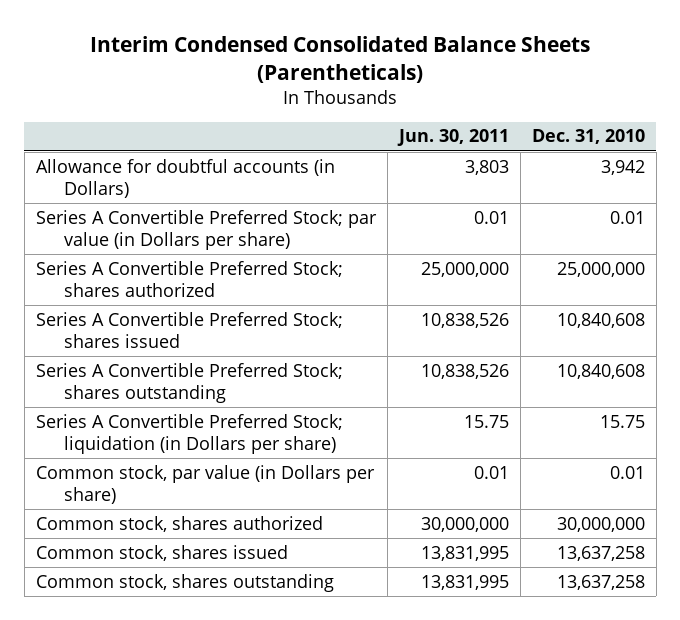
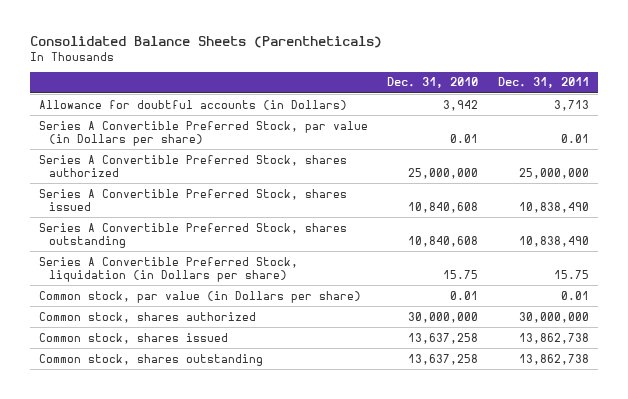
[90,36,591,83] Interim Condensed Consolidated Balance Sheets (Parentheticals) -> [29,36,382,49] Consolidated Balance Sheets (Parentheticals)
[396,129,509,147] Jun. 30, 2011 -> none
none -> [497,77,589,89] Dec. 31, 2011
[35,209,377,250] Series A Convertible Preferred Stock; par value (in Dollars per share) -> [39,120,369,146] Series A Convertible Preferred Stock, par value (in Dollars per share)
[35,260,343,297] Series A Convertible Preferred Stock; shares authorized -> [39,154,348,177] Series A Convertible Preferred Stock, shares authorized
[35,311,343,348] Series A Convertible Preferred Stock; shares issued -> [39,188,348,211] Series A Convertible Preferred Stock, shares issued
[35,362,343,403] Series A Convertible Preferred Stock; shares outstanding -> [39,222,348,248] Series A Convertible Preferred Stock, shares outstanding
[35,413,343,454] Series A Convertible Preferred Stock; liquidation (in Dollars per share) -> [39,256,299,282] Series A Convertible Preferred Stock, liquidation (in Dollars per share)

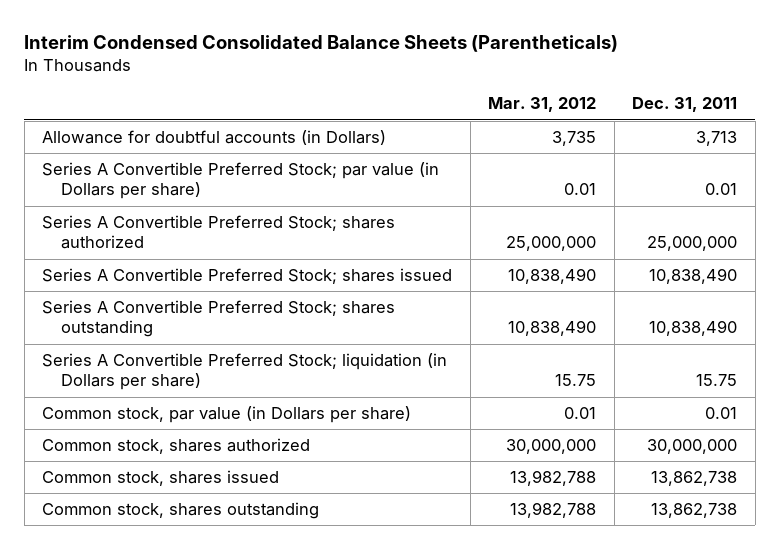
[29,36,382,49] Consolidated Balance Sheets (Parentheticals) -> [24,35,619,53] Interim Condensed Consolidated Balance Sheets (Parentheticals)
[387,77,479,89] Dec. 31, 2010 -> none
none -> [488,97,597,113] Mar. 31, 2012
[39,120,369,146] Series A Convertible Preferred Stock, par value (in Dollars per share) -> [42,162,440,200] Series A Convertible Preferred Stock; par value (in Dollars per share)
[39,154,348,177] Series A Convertible Preferred Stock, shares authorized -> [42,215,396,250] Series A Convertible Preferred Stock; shares authorized
[39,188,348,211] Series A Convertible Preferred Stock, shares issued -> [42,268,453,285] Series A Convertible Preferred Stock; shares issued
[39,222,348,248] Series A Convertible Preferred Stock, shares outstanding -> [42,300,396,338] Series A Convertible Preferred Stock; shares outstanding
[39,256,299,282] Series A Convertible Preferred Stock, liquidation (in Dollars per share) -> [42,353,448,391] Series A Convertible Preferred Stock; liquidation (in Dollars per share)

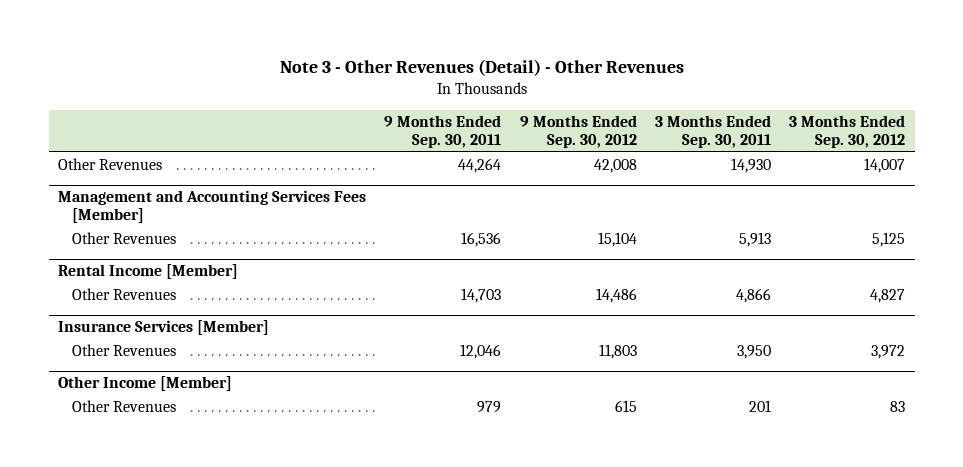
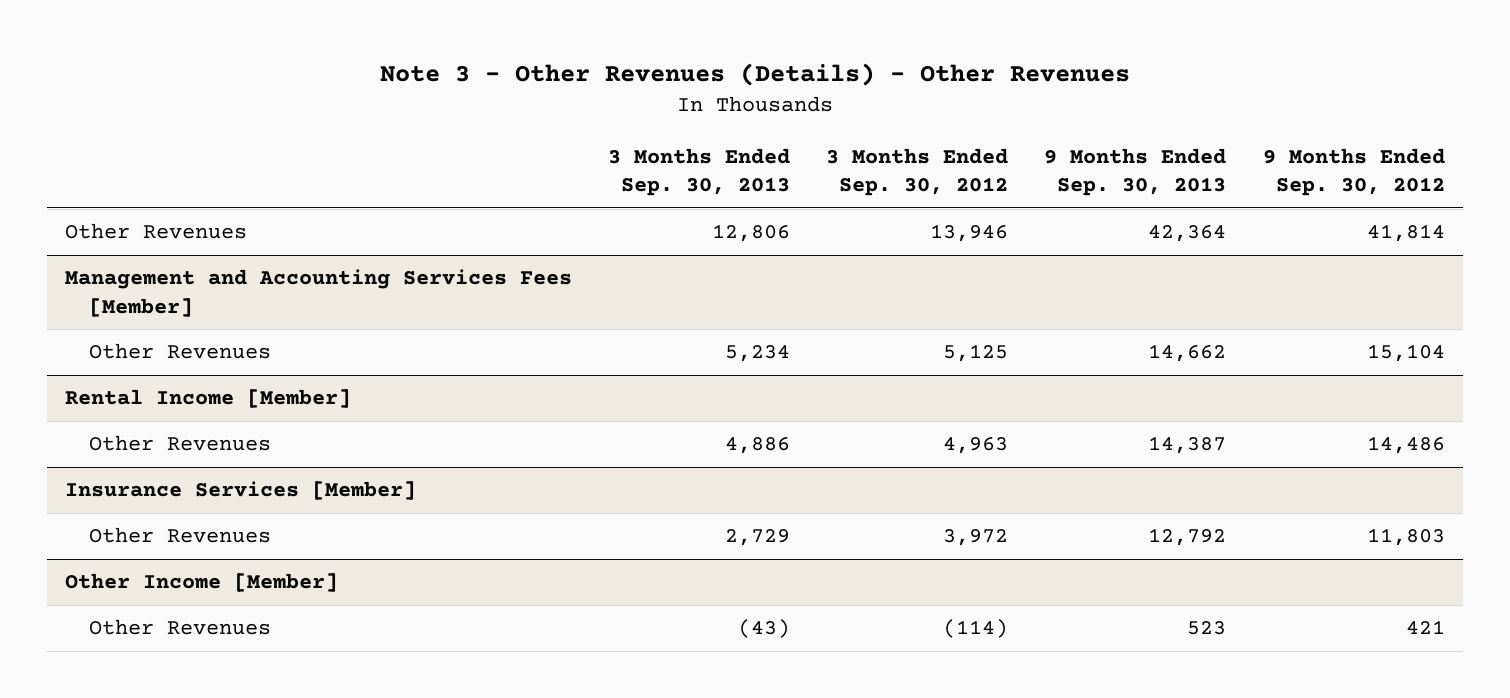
[279,59,684,77] Note 3 - Other Revenues (Detail) - Other Revenues -> [379,63,1130,87] Note 3 - Other Revenues (Details) - Other Revenues
[384,114,502,149] 9 Months Ended Sep. 30, 2011 -> none
[655,114,772,149] 3 Months Ended Sep. 30, 2011 -> none
none -> [608,147,791,197] 3 Months Ended Sep. 30, 2013
none -> [1044,147,1227,197] 9 Months Ended Sep. 30, 2013
[593,159,637,174] 42,008 -> [1366,224,1445,243] 41,814
[864,158,906,174] 14,007 -> [930,224,1009,243] 13,946
[870,289,906,304] 4,827 -> [943,437,1009,455] 4,963
[614,400,637,413] 615 -> [1405,620,1445,635] 421
[890,401,906,413] 83 -> [943,619,1009,639] (114)

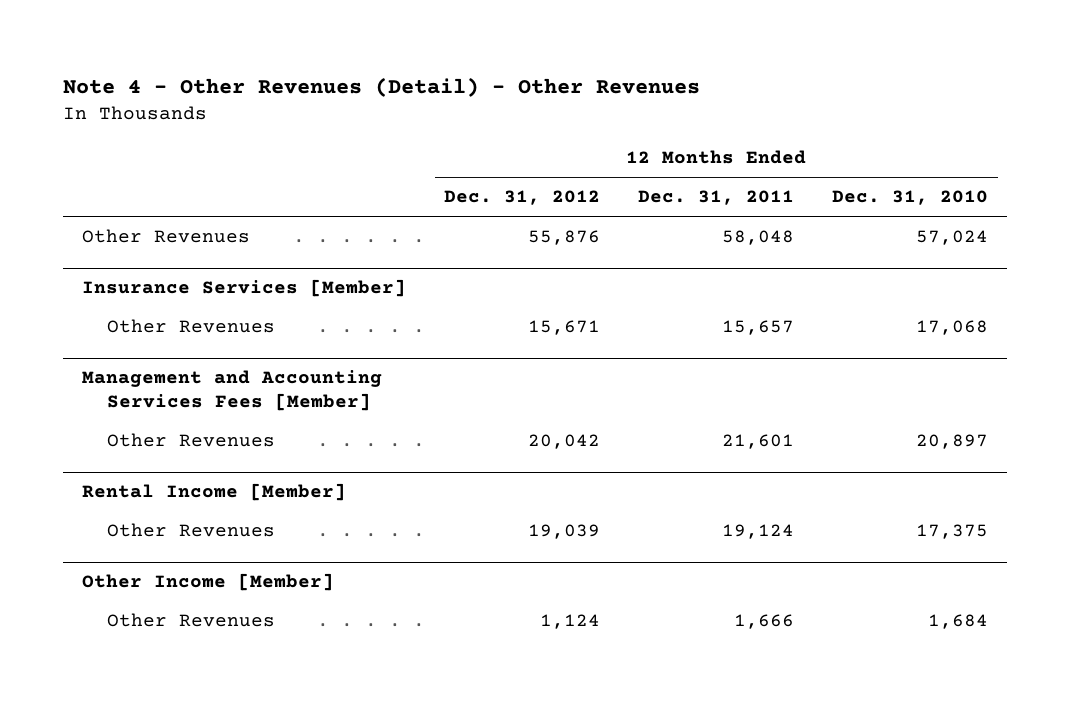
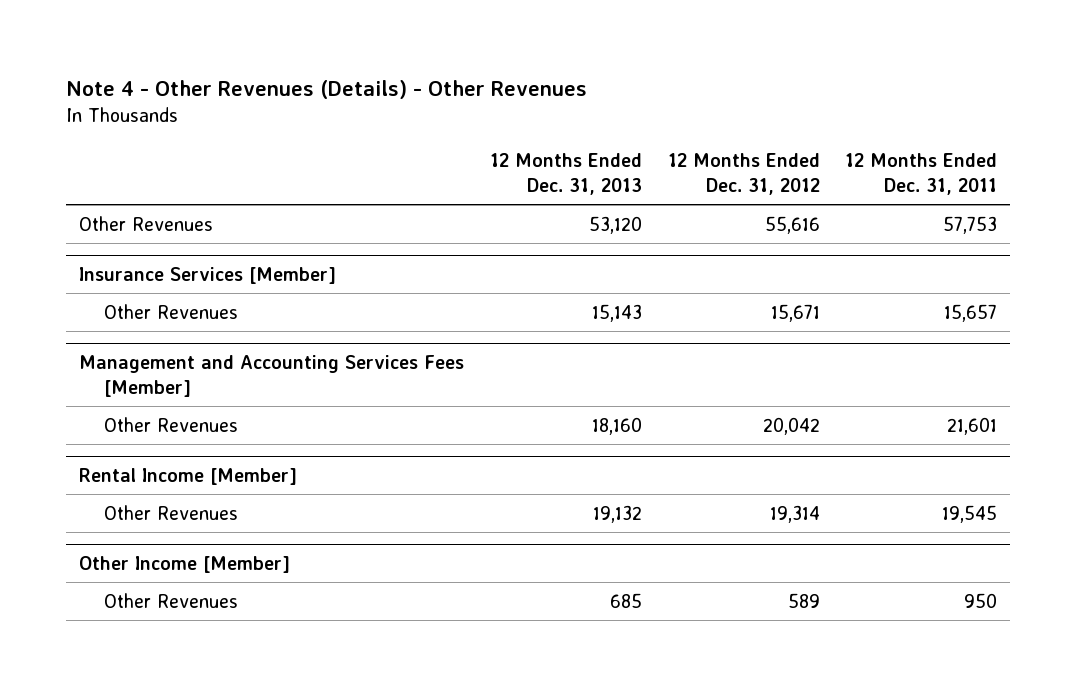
[63,77,701,98] Note 4 - Other Revenues (Detail) - Other Revenues -> [66,80,588,100] Note 4 - Other Revenues (Details) - Other Revenues
[832,190,989,206] Dec. 31, 2010 -> none
none -> [489,153,642,195] 12 Months Ended Dec. 31, 2013
[528,230,601,246] 55,876 -> [764,215,820,234] 55,616
[722,230,795,246] 58,048 -> [943,215,998,234] 57,753
[528,524,601,540] 19,039 -> [769,504,820,523] 19,314
[722,524,795,540] 19,124 -> [942,504,998,523] 19,545
[540,614,601,630] 1,124 -> [787,592,820,608] 589
[734,614,795,630] 1,666 -> [964,592,998,608] 950

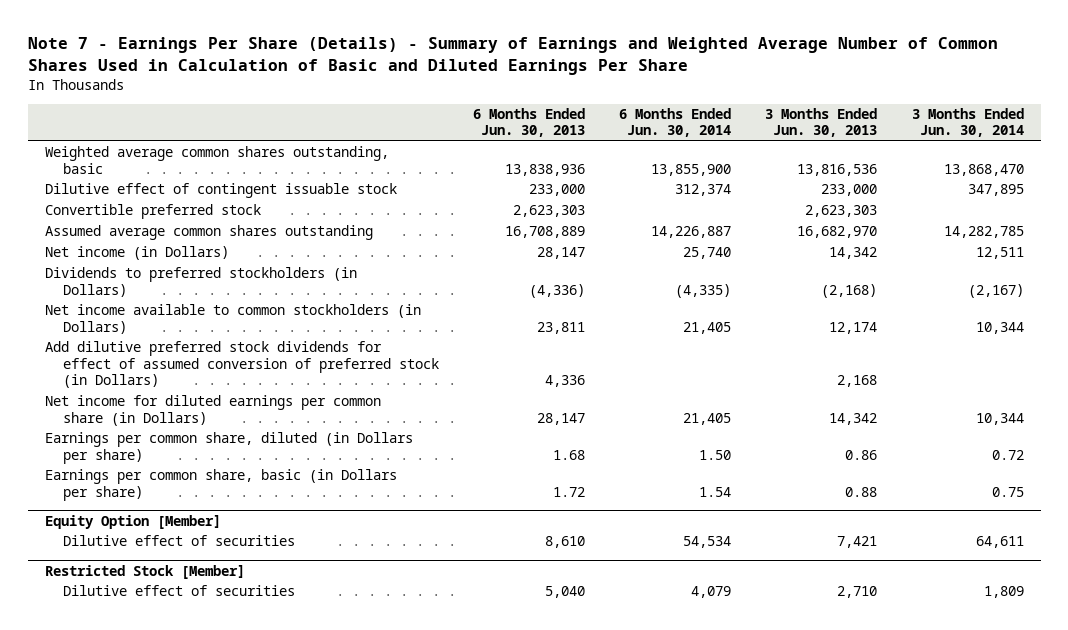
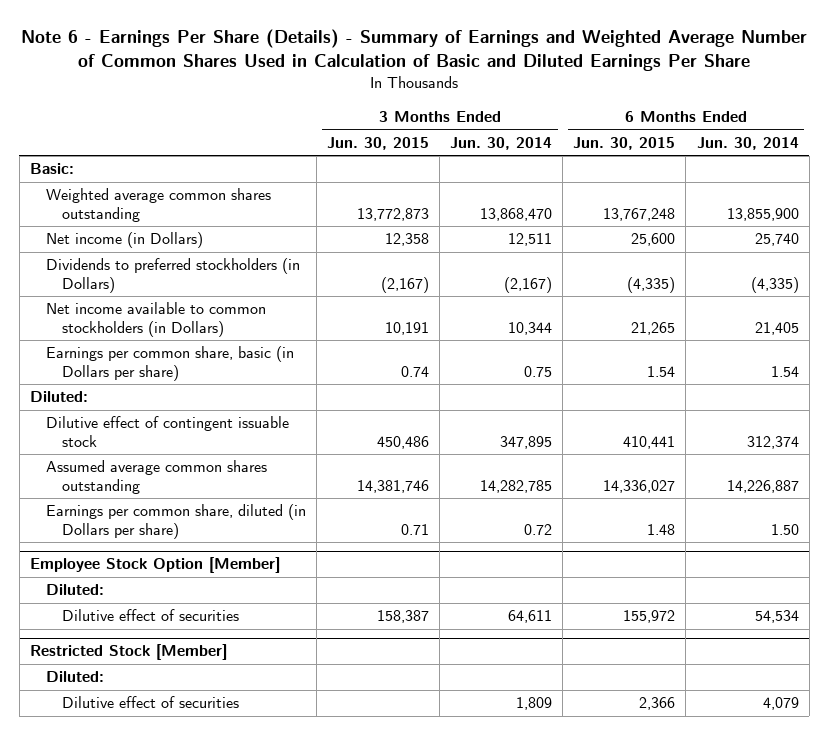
[27,37,998,75] Note 7 - Earnings Per Share (Details) - Summary of Earnings and Weighted Average Number of Common Shares Used in Calculation of Basic and Diluted Earnings Per Share -> [21,29,808,72] Note 6 - Earnings Per Share (Details) - Summary of Earnings and Weighted Average Number of Common Shares Used in Calculation of Basic and Diluted Earnings Per Share
[473,107,586,138] 6 Months Ended Jun. 30, 2013 -> none
[765,107,878,138] 3 Months Ended Jun. 30, 2013 -> none
none -> [327,136,430,150] Jun. 30, 2015
none -> [573,136,676,150] Jun. 30, 2015
[44,204,261,220] Convertible preferred stock -> none
none -> [30,163,75,175] Basic:
[44,146,389,174] Weighted average common shares outstanding, basic -> [45,188,271,222] Weighted average common shares outstanding
[44,341,440,389] Add dilutive preferred stock dividends for effect of assumed conversion of preferred stock (in Dollars) -> none
[44,395,381,426] Net income for diluted earnings per common share (in Dollars) -> none
[44,514,221,529] Equity Option [Member] -> none
none -> [30,391,89,403] Diluted:
[44,183,397,199] Dilutive effect of contingent issuable stock -> [45,416,289,447] Dilutive effect of contingent issuable stock
[44,225,373,241] Assumed average common shares outstanding -> [45,460,267,494] Assumed average common shares outstanding
[44,432,413,464] Earnings per common share, diluted (in Dollars per share) -> [45,504,306,539] Earnings per common share, diluted (in Dollars per share)
none -> [30,557,281,574] Employee Stock Option [Member]
none -> [45,584,104,596] Diluted:
none -> [45,671,104,683] Diluted:

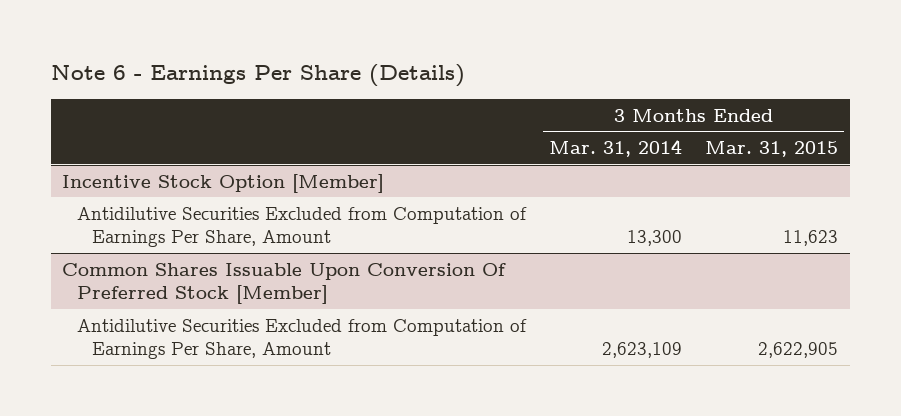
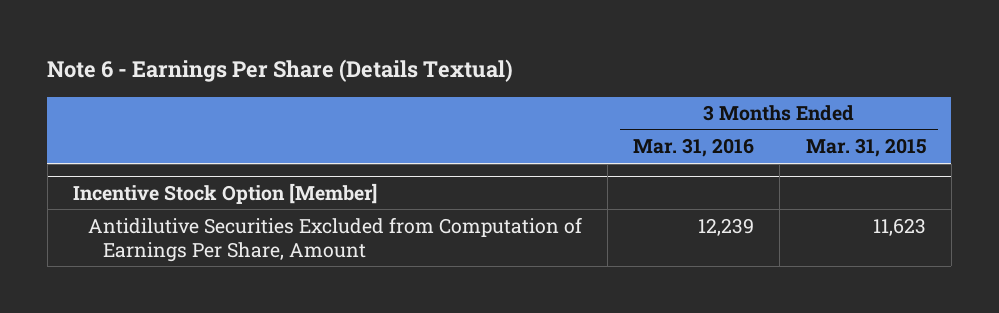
[50,64,465,88] Note 6 - Earnings Per Share (Details) -> [47,59,514,83] Note 6 - Earnings Per Share (Details Textual)
[549,139,683,158] Mar. 31, 2014 -> none
none -> [633,138,755,158] Mar. 31, 2016
[62,262,507,305] Common Shares Issuable Upon Conversion Of Preferred Stock [Member] -> none
[77,318,528,360] Antidilutive Securities Excluded from Computation of Earnings Per Share, Amount -> none

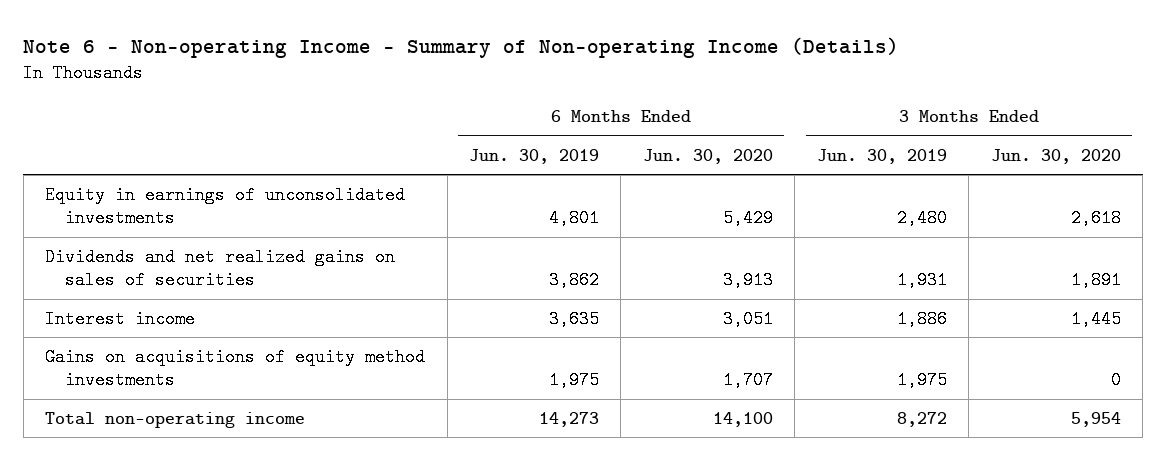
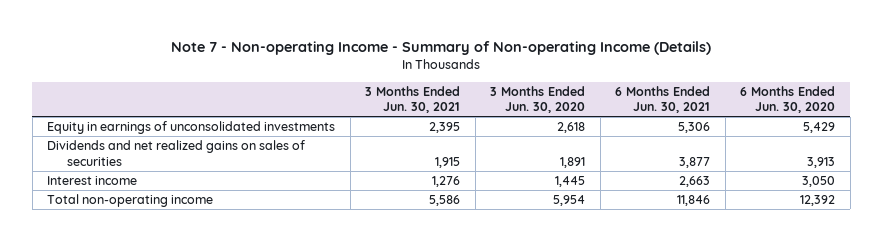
[23,36,900,58] Note 6 - Non-operating Income - Summary of Non-operating Income (Details) -> [171,40,712,55] Note 7 - Non-operating Income - Summary of Non-operating Income (Details)
[469,148,600,164] Jun. 30, 2019 -> none
[816,148,947,164] Jun. 30, 2019 -> none
none -> [365,85,461,114] 3 Months Ended Jun. 30, 2021
none -> [615,85,711,114] 6 Months Ended Jun. 30, 2021
[45,347,426,390] Gains on acquisitions of equity method investments -> none
[722,309,773,328] 3,051 -> [802,176,836,188] 3,050
[712,411,773,427] 14,100 -> [800,195,836,207] 12,392

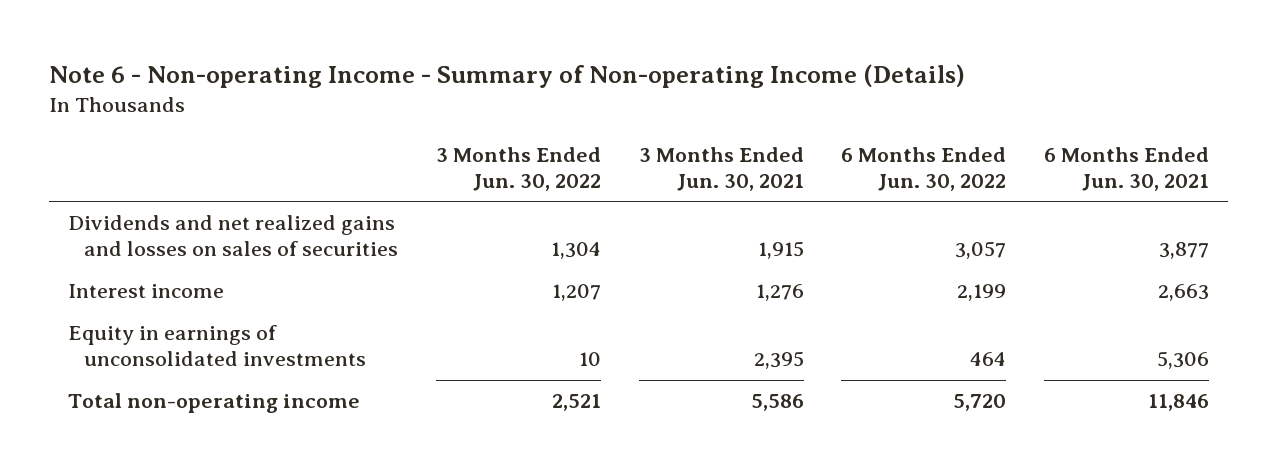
[171,40,712,55] Note 7 - Non-operating Income - Summary of Non-operating Income (Details) -> [49,63,966,88] Note 6 - Non-operating Income - Summary of Non-operating Income (Details)
[490,85,586,114] 3 Months Ended Jun. 30, 2020 -> none
[740,85,836,114] 6 Months Ended Jun. 30, 2020 -> none
none -> [436,146,602,191] 3 Months Ended Jun. 30, 2022
none -> [841,146,1007,191] 6 Months Ended Jun. 30, 2022
[47,140,306,166] Dividends and net realized gains on sales of securities -> [67,215,399,257] Dividends and net realized gains and losses on sales of securities
[47,121,336,135] Equity in earnings of unconsolidated investments -> [67,325,367,367] Equity in earnings of unconsolidated investments

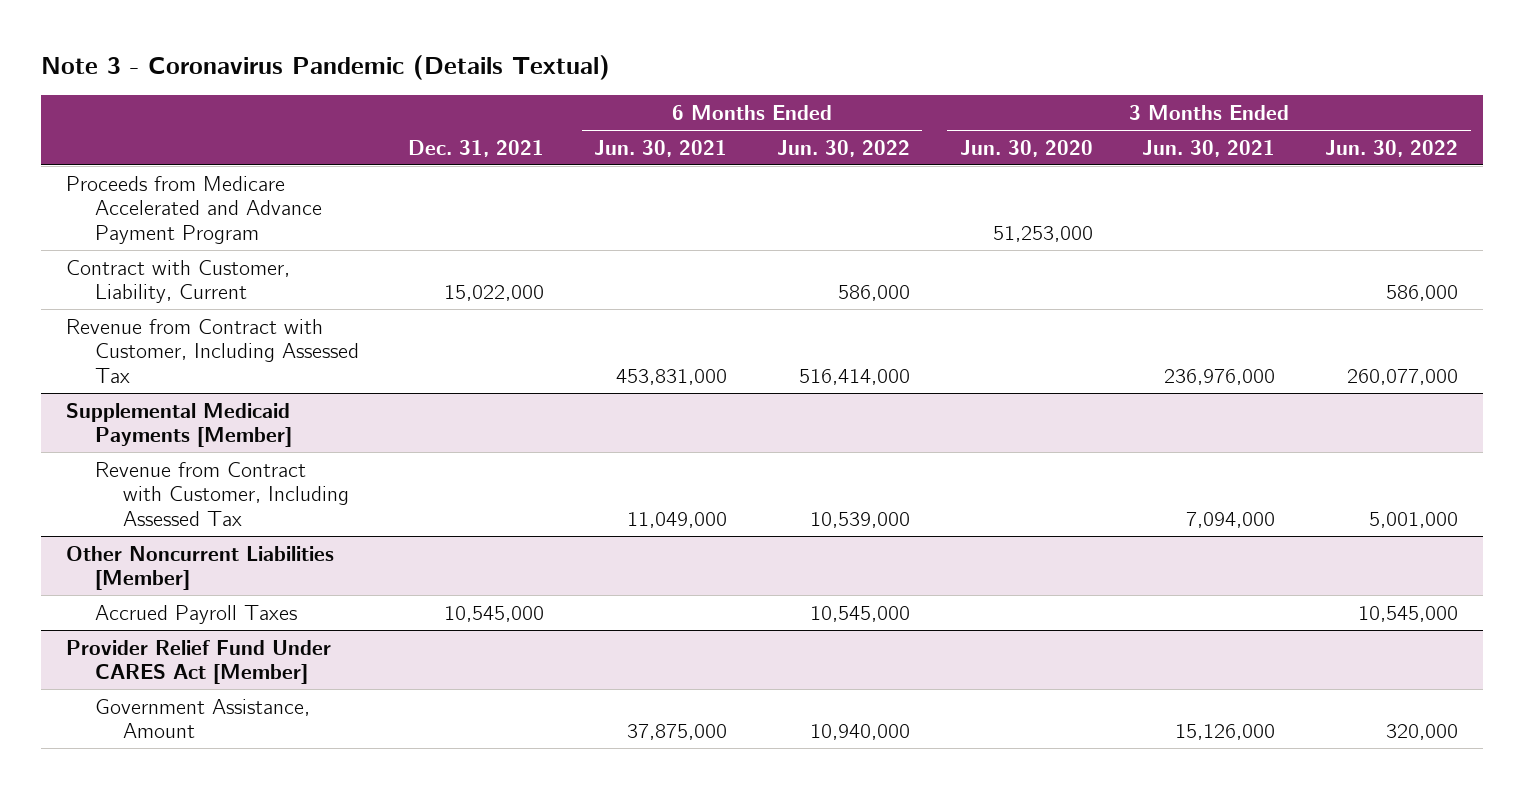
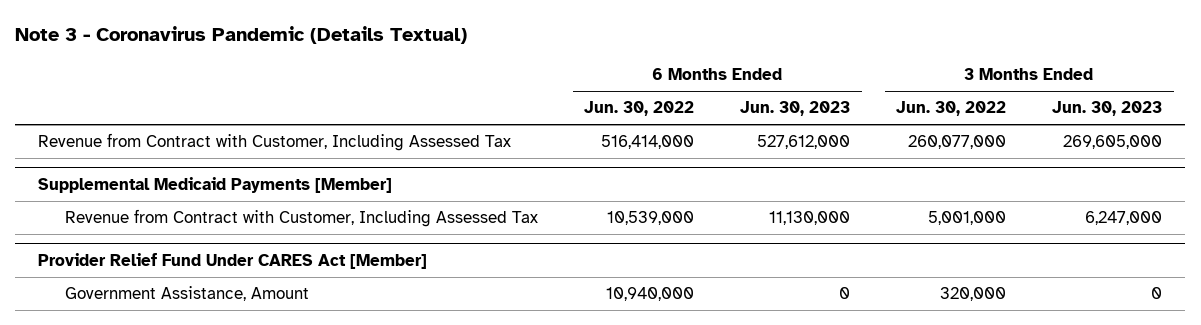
[408,139,545,157] Dec. 31, 2021 -> none
[594,139,728,157] Jun. 30, 2021 -> none
[959,139,1093,157] Jun. 30, 2020 -> none
[1142,139,1276,157] Jun. 30, 2021 -> none
none -> [740,101,851,117] Jun. 30, 2023
none -> [1052,101,1163,117] Jun. 30, 2023
[66,175,322,244] Proceeds from Medicare Accelerated and Advance Payment Program -> none
[66,259,291,304] Contract with Customer, Liability, Current -> none
[66,545,335,591] Other Noncurrent Liabilities [Member] -> none
[94,604,297,624] Accrued Payroll Taxes -> none

